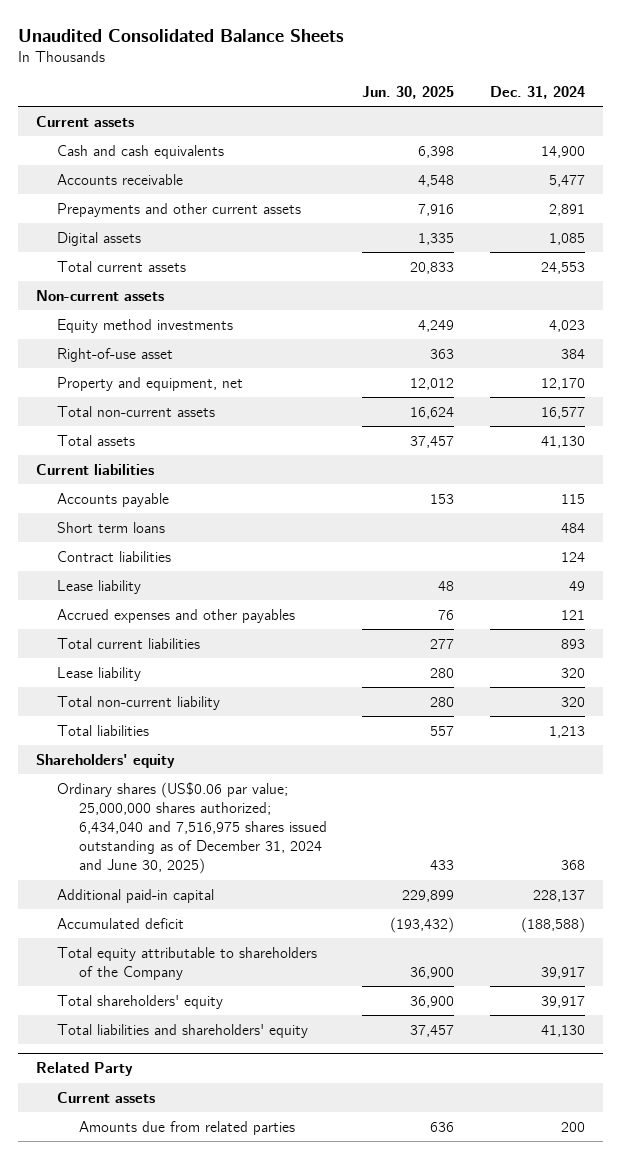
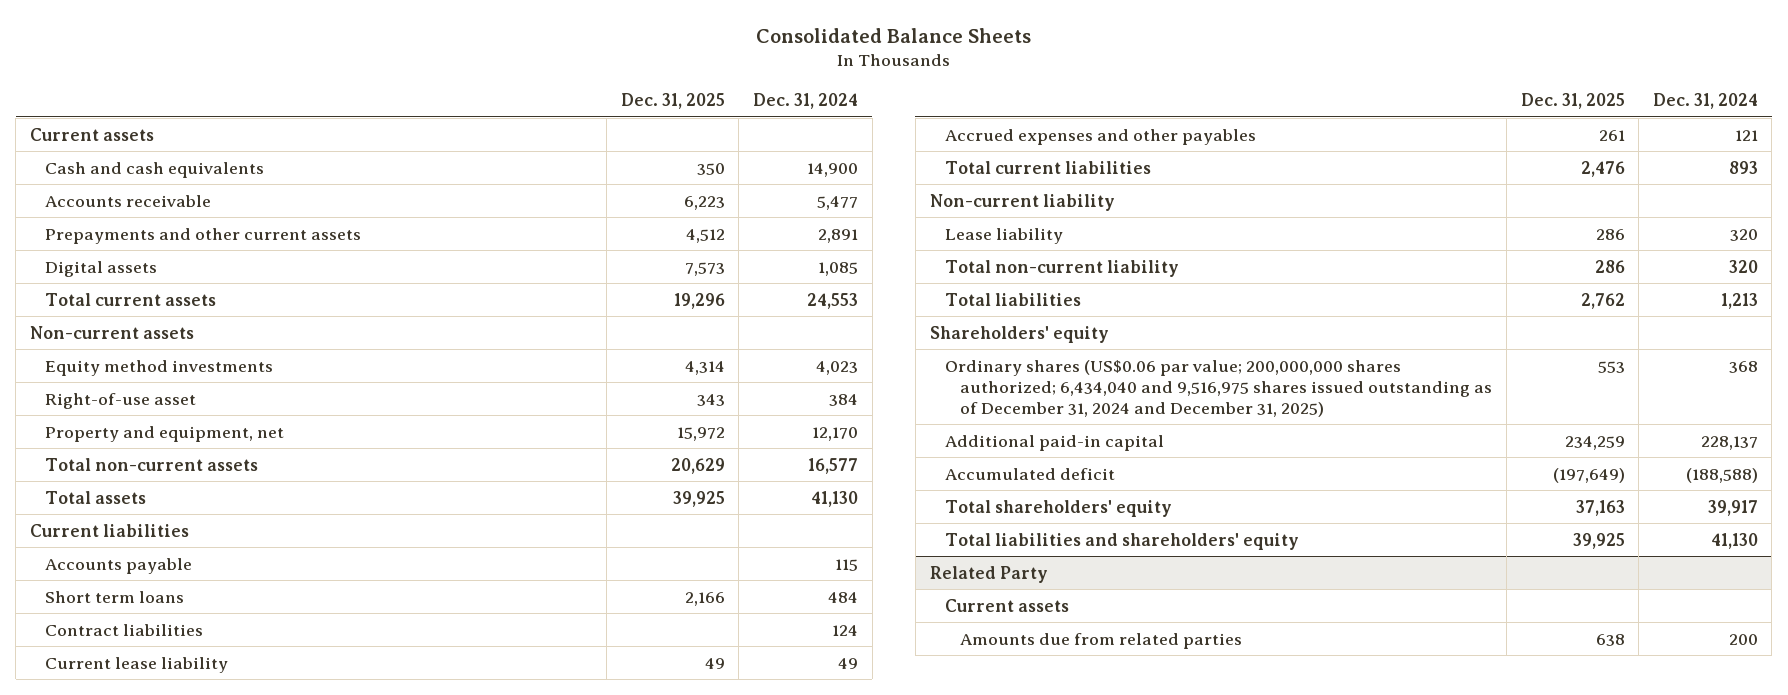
[18,28,345,42] Unaudited Consolidated Balance Sheets -> [755,27,1031,43] Consolidated Balance Sheets
[362,85,455,99] Jun. 30, 2025 -> none
none -> [620,93,725,110] Dec. 31, 2025
[57,579,142,594] Lease liability -> [45,656,229,673] Current lease liability
none -> [929,193,1115,211] Non-current liability
[57,781,327,875] Ordinary shares (US$0.06 par value; 25,000,000 shares authorized; 6,434,040 and 7,516,975 shares issued outstanding as of December 31, 2024 and June 30, 2025) -> [944,359,1493,417] Ordinary shares (US$0.06 par value; 200,000,000 shares authorized; 6,434,040 and 9,516,975 shares issued outstanding as of December 31, 2024 and December 31, 2025)
[57,946,318,980] Total equity attributable to shareholders of the Company -> none

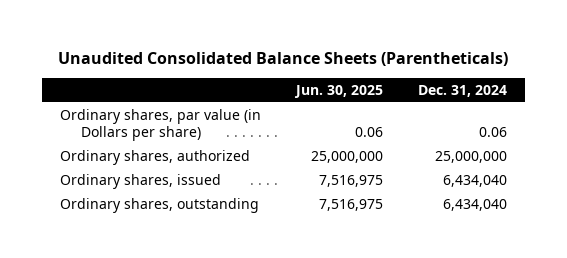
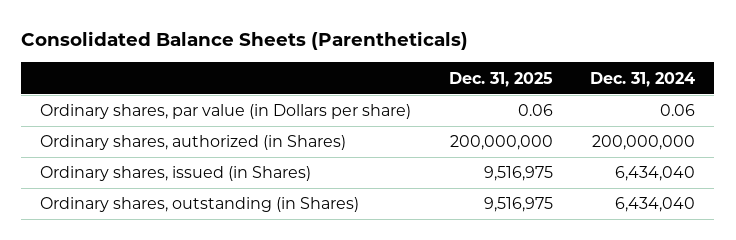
[58,51,509,66] Unaudited Consolidated Balance Sheets (Parentheticals) -> [21,31,469,51] Consolidated Balance Sheets (Parentheticals)
[293,84,383,98] Jun. 30, 2025 -> none
none -> [448,71,553,87] Dec. 31, 2025
[59,150,250,166] Ordinary shares, authorized -> [40,135,347,151] Ordinary shares, authorized (in Shares)
[435,151,508,164] 25,000,000 -> [592,135,696,151] 200,000,000
[59,174,221,190] Ordinary shares, issued -> [40,166,312,182] Ordinary shares, issued (in Shares)
[59,198,259,214] Ordinary shares, outstanding -> [40,197,360,213] Ordinary shares, outstanding (in Shares)

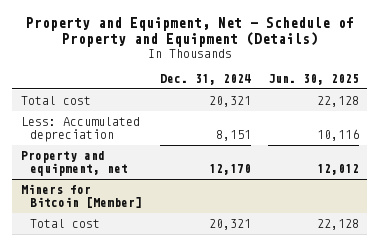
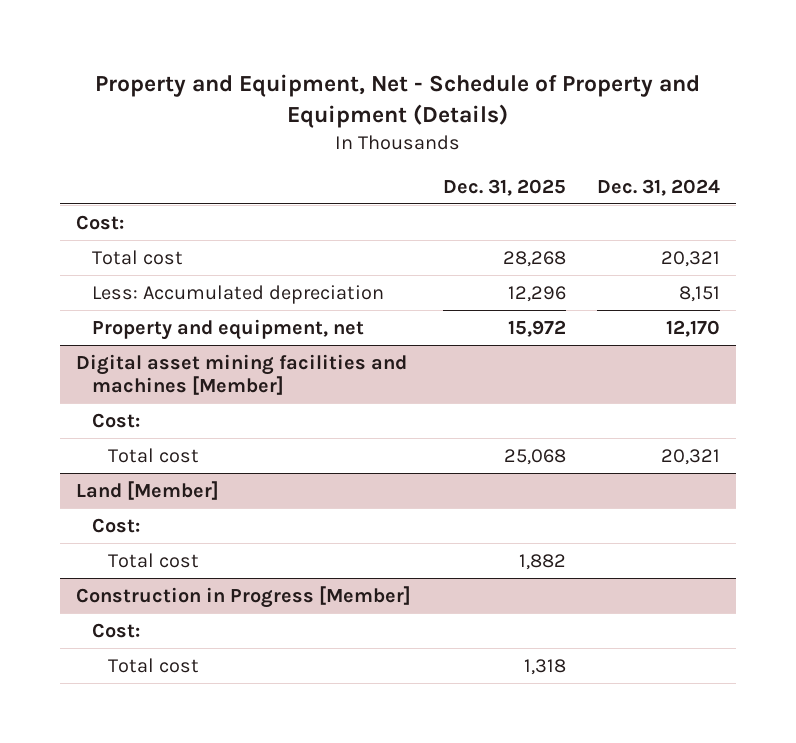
[267,74,359,86] Jun. 30, 2025 -> none
none -> [442,178,566,196] Dec. 31, 2025
none -> [75,214,124,230] Cost:
[20,184,143,209] Miners for Bitcoin [Member] -> [75,353,407,395] Digital asset mining facilities and machines [Member]
none -> [91,412,140,428] Cost:
none -> [75,480,219,500] Land [Member]
none -> [91,517,140,533] Cost:
none -> [107,552,199,568] Total cost
none -> [75,585,411,608] Construction in Progress [Member]
none -> [91,622,140,638] Cost:
none -> [107,657,199,673] Total cost

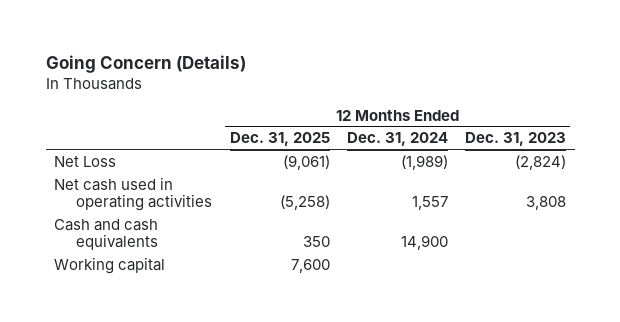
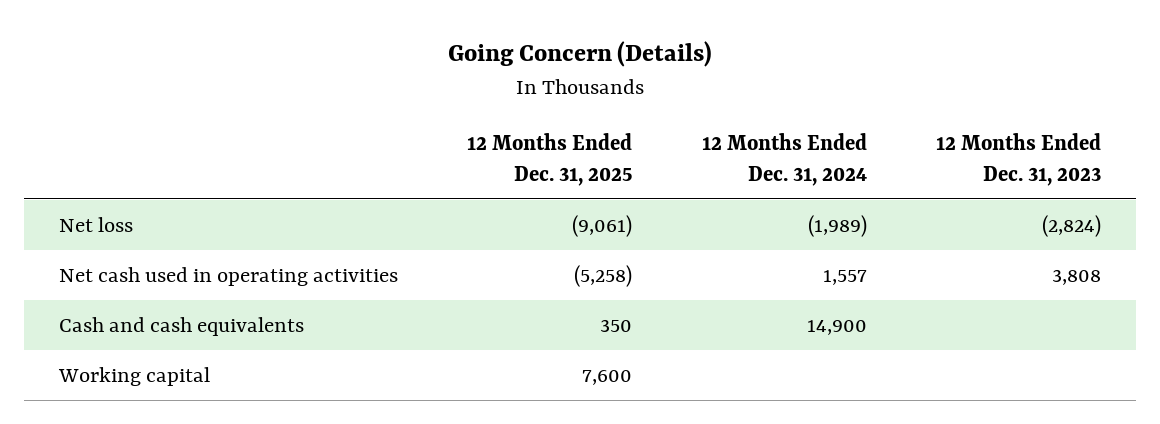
[54,155,117,167] Net Loss -> [58,216,133,232] Net loss

